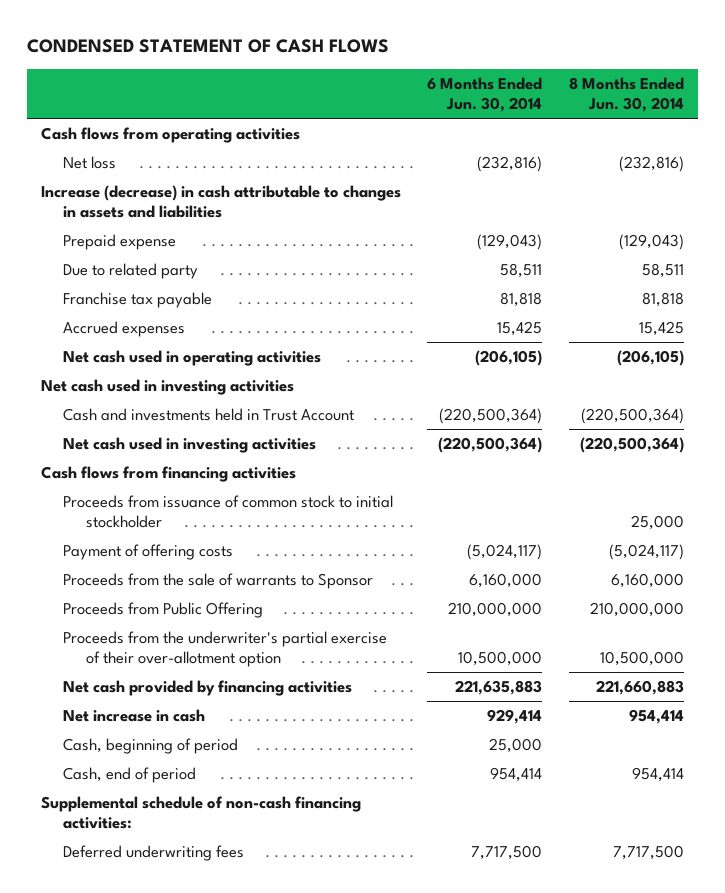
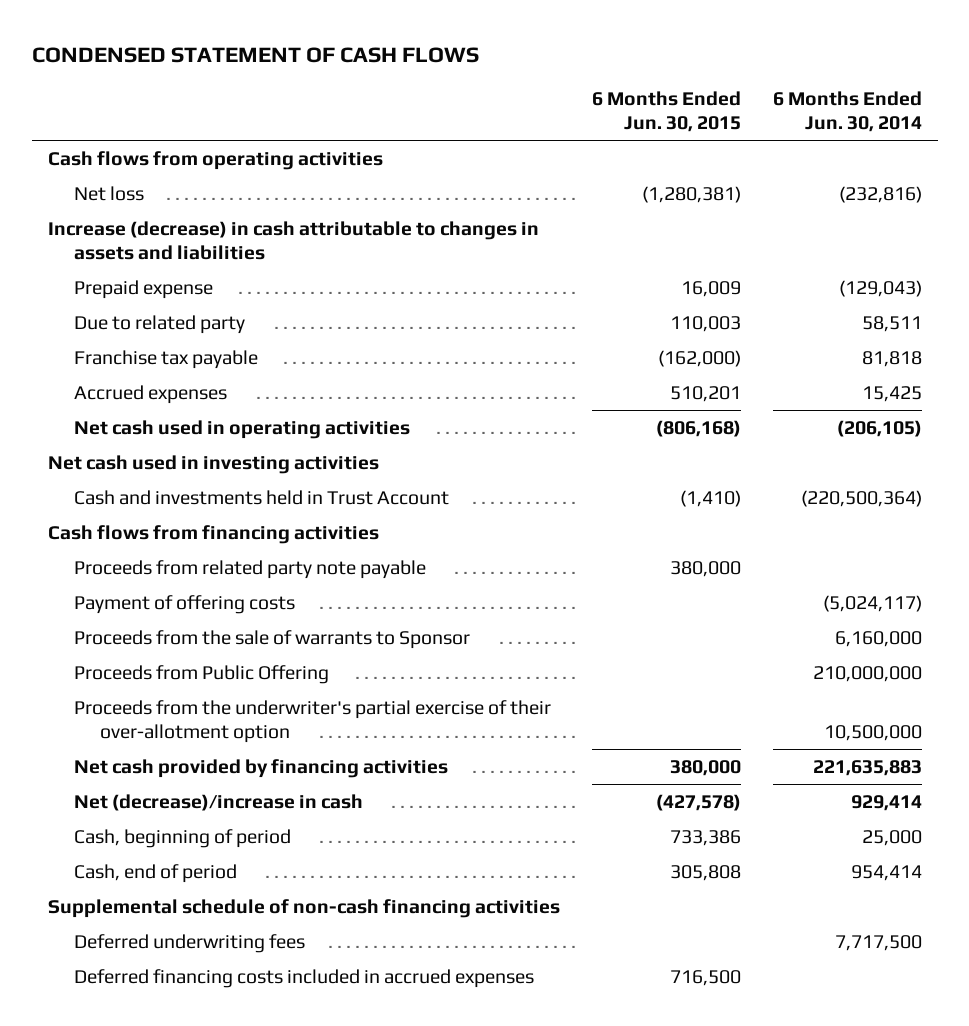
[569,76,685,113] 8 Months Ended Jun. 30, 2014 -> none
none -> [591,90,741,132] 6 Months Ended Jun. 30, 2015
[63,436,317,453] Net cash used in investing activities -> none
[63,494,394,529] Proceeds from issuance of common stock to initial stockholder -> none
none -> [73,560,426,580] Proceeds from related party note payable
[63,708,206,722] Net increase in cash -> [73,794,363,812] Net (decrease)/increase in cash
[40,795,361,830] Supplemental schedule of non-cash financing activities: -> [47,899,560,919] Supplemental schedule of non-cash financing activities
none -> [73,969,534,989] Deferred financing costs included in accrued expenses

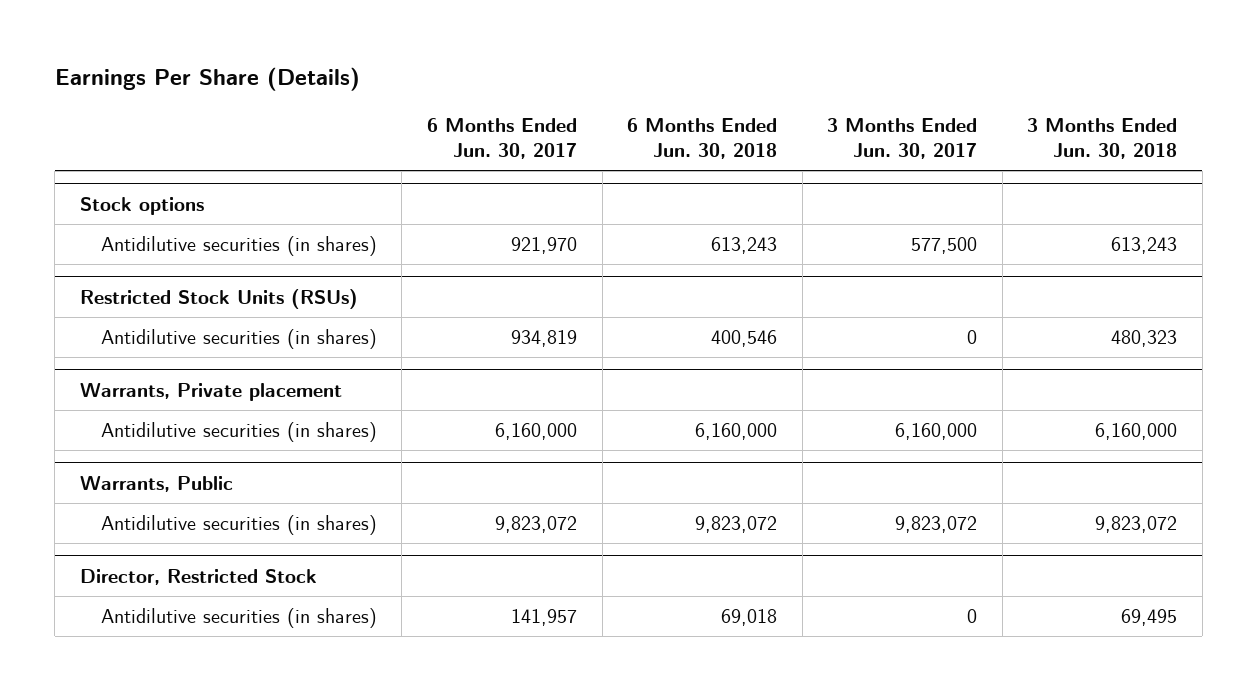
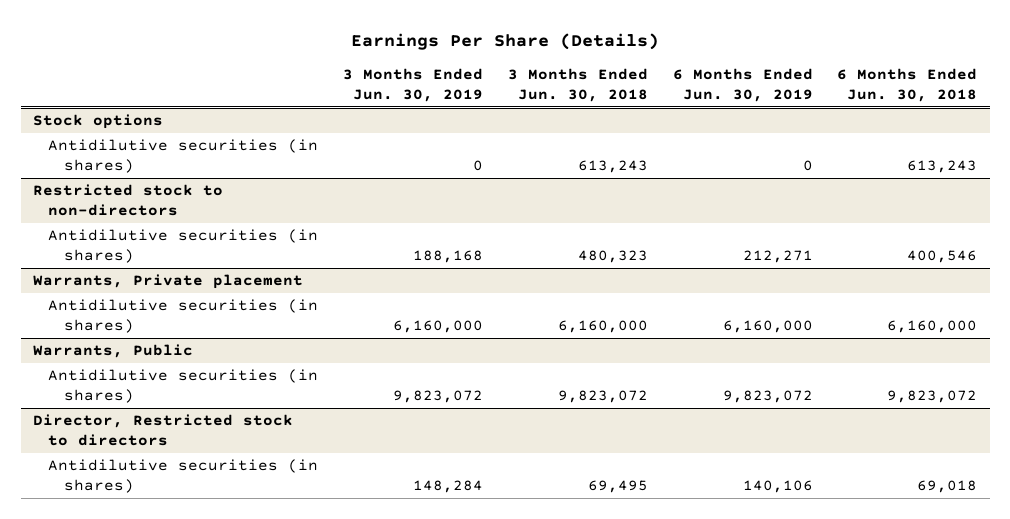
[427,117,578,159] 6 Months Ended Jun. 30, 2017 -> none
[827,117,978,159] 3 Months Ended Jun. 30, 2017 -> none
none -> [343,68,484,102] 3 Months Ended Jun. 30, 2019
none -> [672,68,813,102] 6 Months Ended Jun. 30, 2019
[79,288,358,309] Restricted Stock Units (RSUs) -> [32,184,223,217] Restricted stock to non-directors
[79,568,317,585] Director, Restricted Stock -> [32,414,293,447] Director, Restricted stock to directors

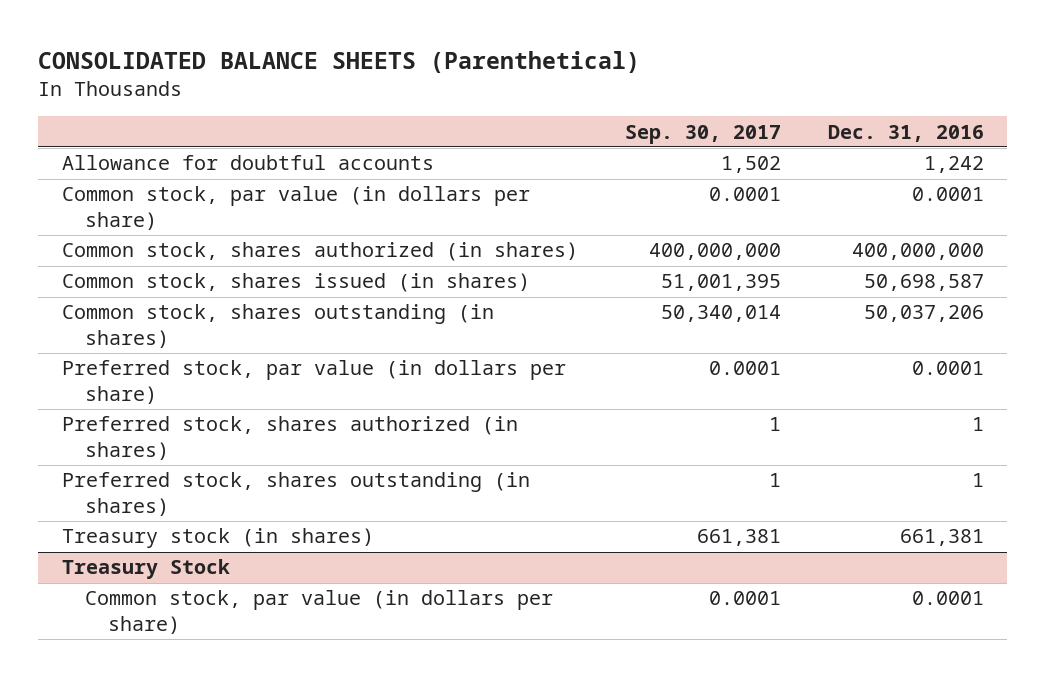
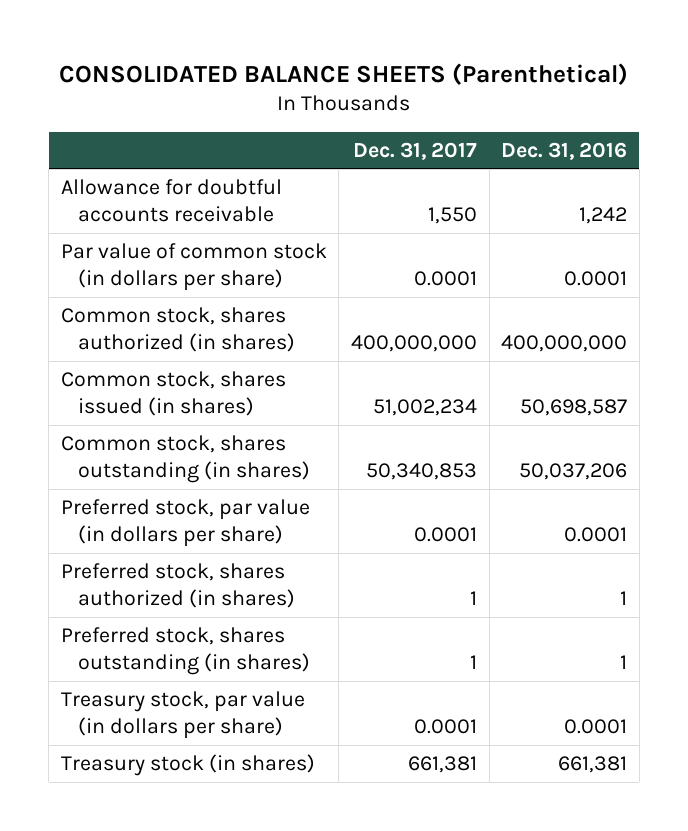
[624,124,781,144] Sep. 30, 2017 -> none
none -> [353,141,478,160] Dec. 31, 2017
[61,155,434,171] Allowance for doubtful accounts -> [60,179,282,223] Allowance for doubtful accounts receivable
[61,186,530,231] Common stock, par value (in dollars per share) -> [60,243,327,292] Par value of common stock (in dollars per share)
none -> [60,691,305,740] Treasury stock, par value (in dollars per share)
[61,559,230,580] Treasury Stock -> none
[84,590,553,635] Common stock, par value (in dollars per share) -> none

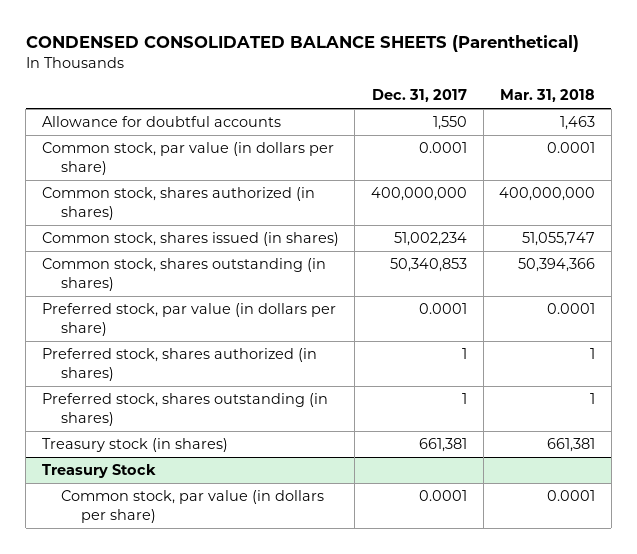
[59,62,629,85] CONSOLIDATED BALANCE SHEETS (Parenthetical) -> [25,35,579,53] CONDENSED CONSOLIDATED BALANCE SHEETS (Parenthetical)
[501,141,628,160] Dec. 31, 2016 -> none
none -> [500,89,596,103] Mar. 31, 2018
[60,179,282,223] Allowance for doubtful accounts receivable -> [41,116,281,128] Allowance for doubtful accounts
[60,243,327,292] Par value of common stock (in dollars per share) -> [41,142,334,175] Common stock, par value (in dollars per share)
[60,691,305,740] Treasury stock, par value (in dollars per share) -> none
none -> [41,464,156,479] Treasury Stock
none -> [61,490,325,523] Common stock, par value (in dollars per share)

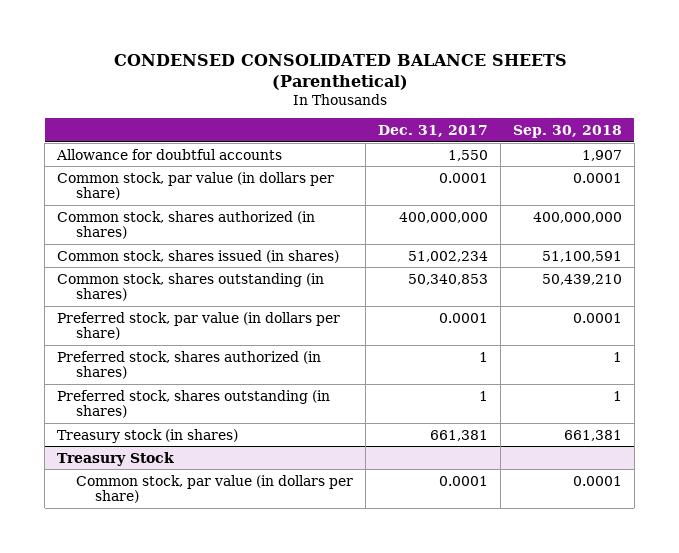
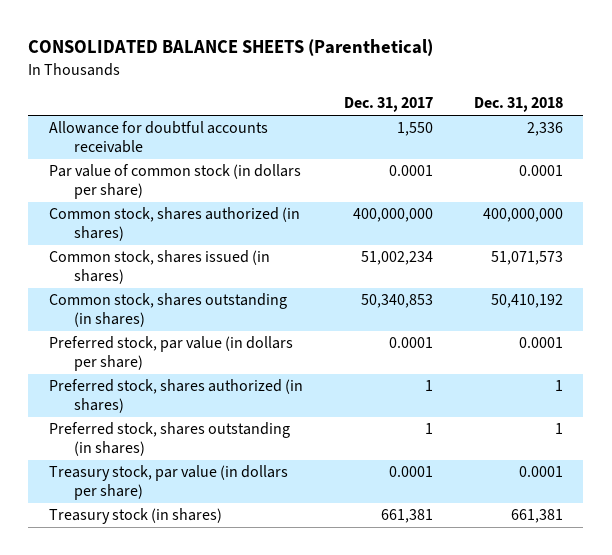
[113,53,567,90] CONDENSED CONSOLIDATED BALANCE SHEETS (Parenthetical) -> [28,39,434,57] CONSOLIDATED BALANCE SHEETS (Parenthetical)
[512,124,622,138] Sep. 30, 2018 -> none
none -> [473,97,563,113] Dec. 31, 2018
[56,148,283,160] Allowance for doubtful accounts -> [48,121,268,153] Allowance for doubtful accounts receivable
[57,171,335,201] Common stock, par value (in dollars per share) -> [48,164,301,199] Par value of common stock (in dollars per share)
none -> [48,465,288,500] Treasury stock, par value (in dollars per share)
[57,451,175,466] Treasury Stock -> none
[76,474,354,504] Common stock, par value (in dollars per share) -> none

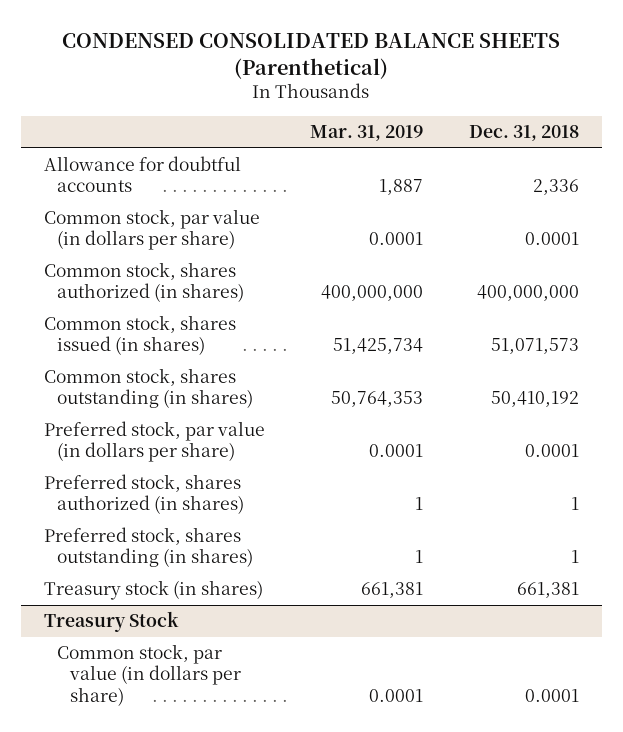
[28,39,434,57] CONSOLIDATED BALANCE SHEETS (Parenthetical) -> [62,32,561,79] CONDENSED CONSOLIDATED BALANCE SHEETS (Parenthetical)
[343,97,433,113] Dec. 31, 2017 -> none
none -> [310,125,424,142] Mar. 31, 2019
[48,121,268,153] Allowance for doubtful accounts receivable -> [43,156,241,193] Allowance for doubtful accounts
[48,164,301,199] Par value of common stock (in dollars per share) -> [43,209,260,251] Common stock, par value (in dollars per share)
[48,465,288,500] Treasury stock, par value (in dollars per share) -> none
none -> [43,611,179,633] Treasury Stock
none -> [56,644,242,706] Common stock, par value (in dollars per share)

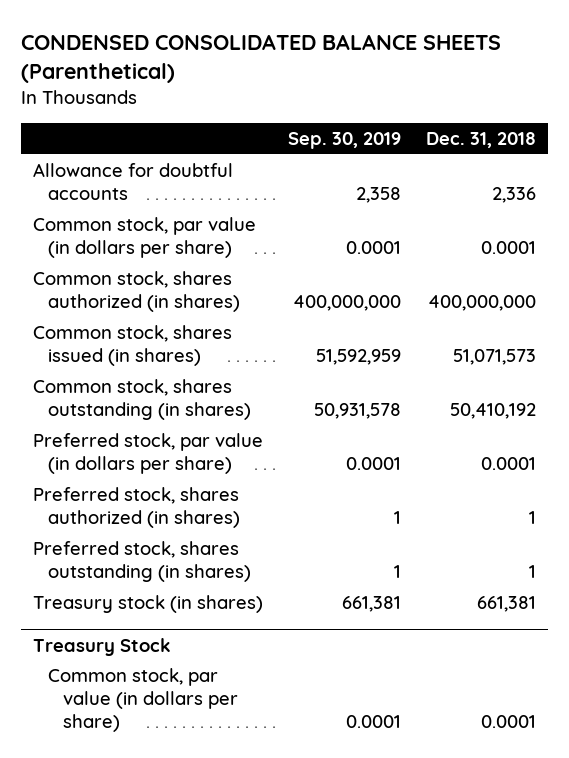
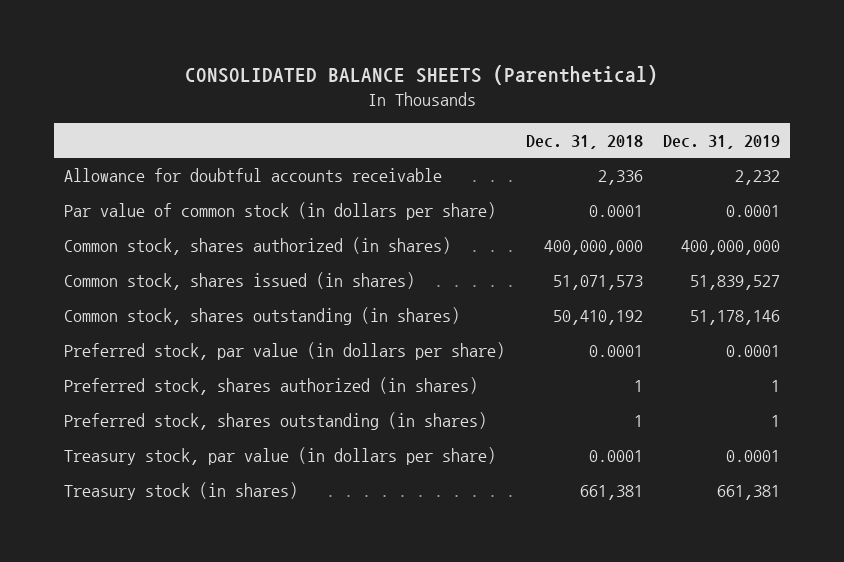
[21,34,502,83] CONDENSED CONSOLIDATED BALANCE SHEETS (Parenthetical) -> [185,65,659,86] CONSOLIDATED BALANCE SHEETS (Parenthetical)
[288,131,402,149] Sep. 30, 2019 -> none
none -> [663,134,781,149] Dec. 31, 2019
[33,163,234,200] Allowance for doubtful accounts -> [64,168,443,183] Allowance for doubtful accounts receivable
[33,217,257,258] Common stock, par value (in dollars per share) -> [64,202,497,221] Par value of common stock (in dollars per share)
none -> [64,447,497,466] Treasury stock, par value (in dollars per share)
[33,637,172,656] Treasury Stock -> none
[48,668,239,732] Common stock, par value (in dollars per share) -> none

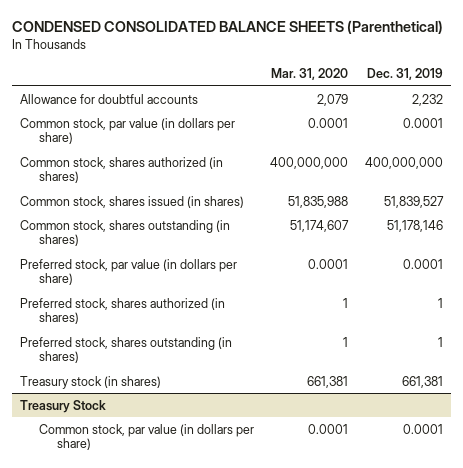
[185,65,659,86] CONSOLIDATED BALANCE SHEETS (Parenthetical) -> [12,19,444,34] CONDENSED CONSOLIDATED BALANCE SHEETS (Parenthetical)
[525,134,643,149] Dec. 31, 2018 -> none
none -> [271,68,349,81] Mar. 31, 2020
[64,168,443,183] Allowance for doubtful accounts receivable -> [20,93,199,104] Allowance for doubtful accounts
[64,202,497,221] Par value of common stock (in dollars per share) -> [20,117,236,145] Common stock, par value (in dollars per share)
[64,447,497,466] Treasury stock, par value (in dollars per share) -> none
none -> [20,399,107,413] Treasury Stock
none -> [38,423,254,451] Common stock, par value (in dollars per share)

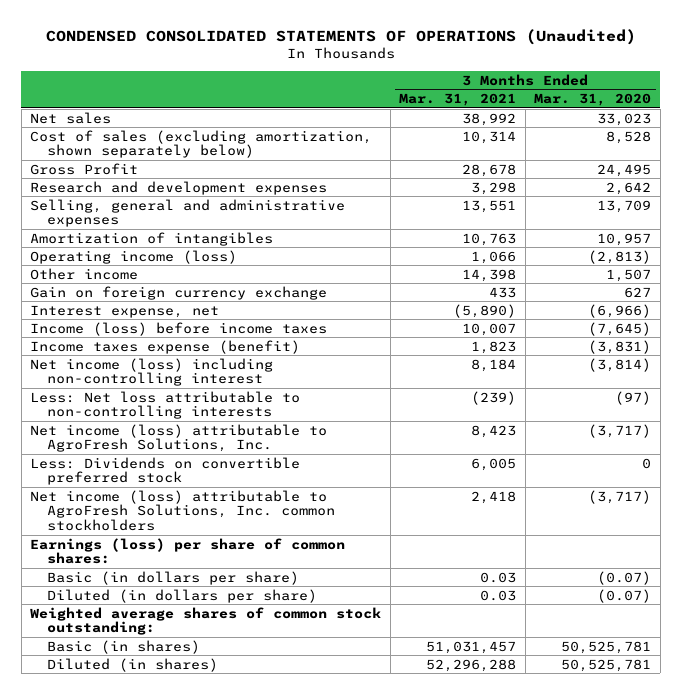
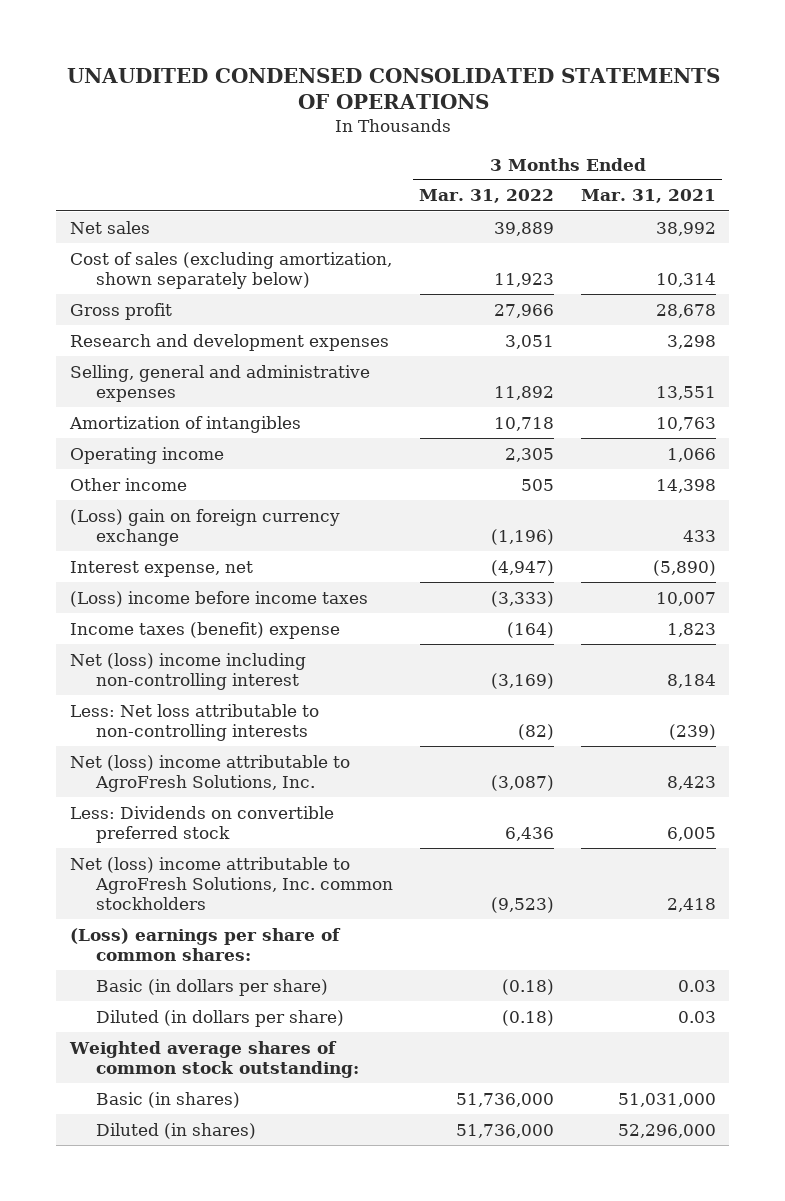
[45,29,636,46] CONDENSED CONSOLIDATED STATEMENTS OF OPERATIONS (Unaudited) -> [66,67,720,110] UNAUDITED CONDENSED CONSOLIDATED STATEMENTS OF OPERATIONS
[534,92,652,106] Mar. 31, 2020 -> none
none -> [419,189,555,204] Mar. 31, 2022
[30,162,139,175] Gross Profit -> [69,302,172,320] Gross profit
[30,249,238,264] Operating income (loss) -> [69,446,224,464] Operating income
[30,285,328,300] Gain on foreign currency exchange -> [69,508,340,546] (Loss) gain on foreign currency exchange
[30,321,328,336] Income (loss) before income taxes -> [69,590,368,607] (Loss) income before income taxes
[30,339,301,354] Income taxes expense (benefit) -> [69,621,340,639] Income taxes (benefit) expense
[30,357,274,387] Net income (loss) including non-controlling interest -> [69,652,306,690] Net (loss) income including non-controlling interest
[30,423,328,453] Net income (loss) attributable to AgroFresh Solutions, Inc. -> [69,754,350,792] Net (loss) income attributable to AgroFresh Solutions, Inc.
[30,489,336,532] Net income (loss) attributable to AgroFresh Solutions, Inc. common stockholders -> [69,856,394,910] Net (loss) income attributable to AgroFresh Solutions, Inc. common stockholders
[30,537,346,565] Earnings (loss) per share of common shares: -> [69,927,341,961] (Loss) earnings per share of common shares:
[426,640,517,654] 51,031,457 -> [617,1092,716,1107] 51,031,000
[426,658,517,672] 52,296,288 -> [617,1123,716,1138] 52,296,000

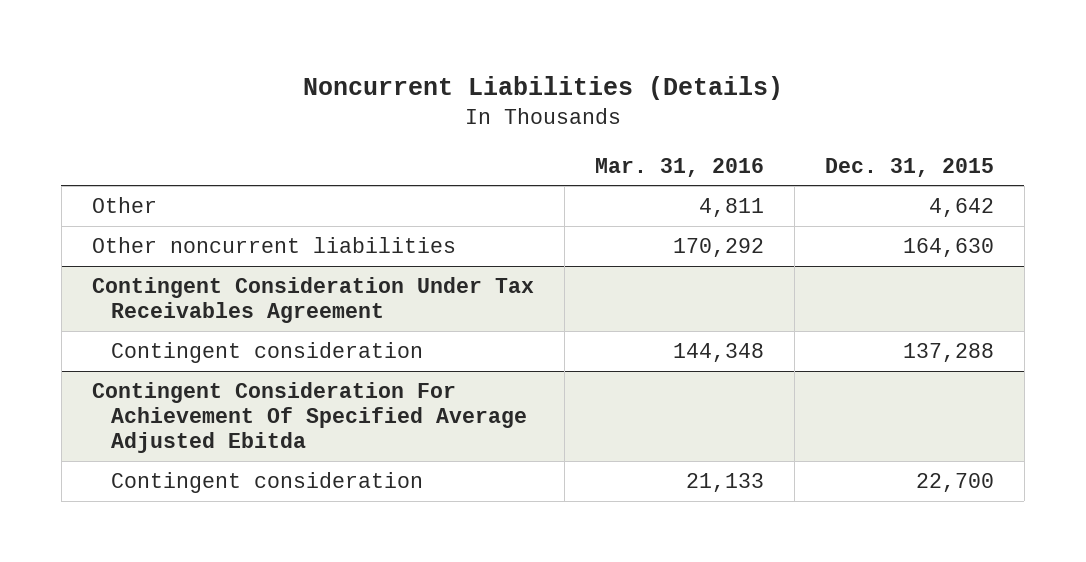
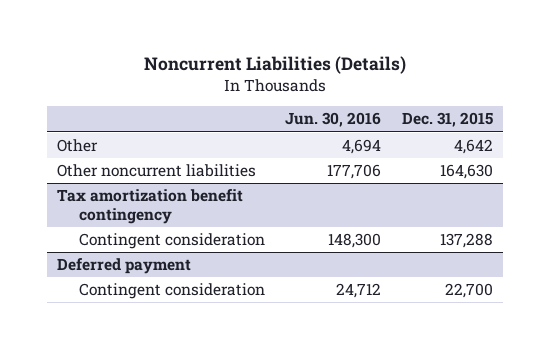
[594,157,764,177] Mar. 31, 2016 -> none
none -> [285,112,382,128] Jun. 30, 2016
[91,276,534,323] Contingent Consideration Under Tax Receivables Agreement -> [56,189,243,224] Tax amortization benefit contingency
[91,381,527,453] Contingent Consideration For Achievement Of Specified Average Adjusted Ebitda -> [56,258,191,275] Deferred payment

